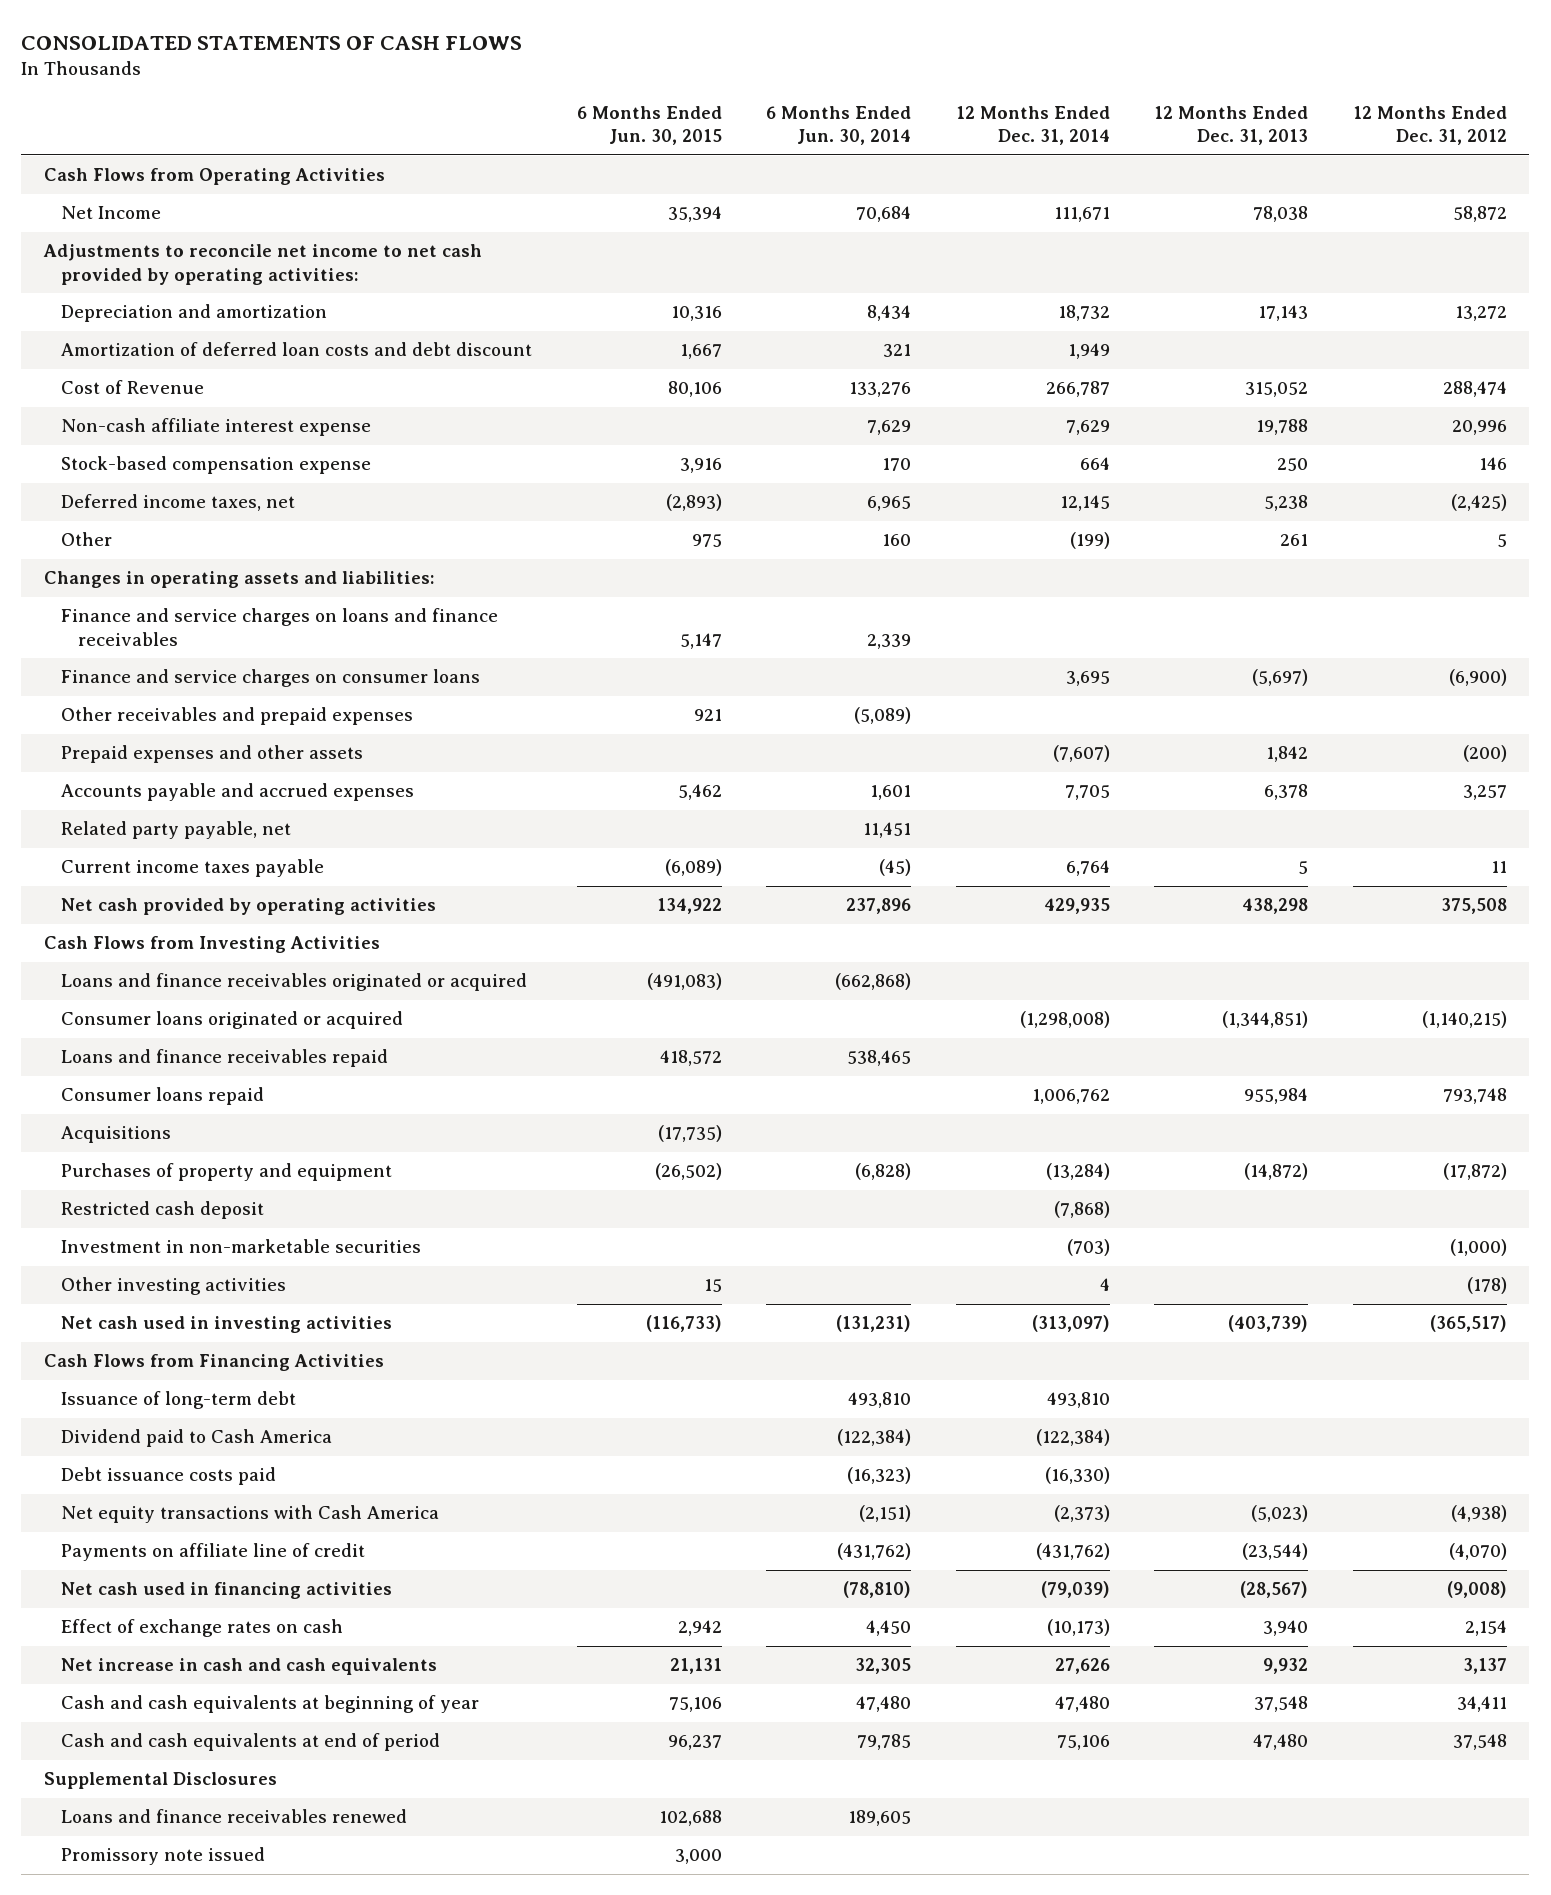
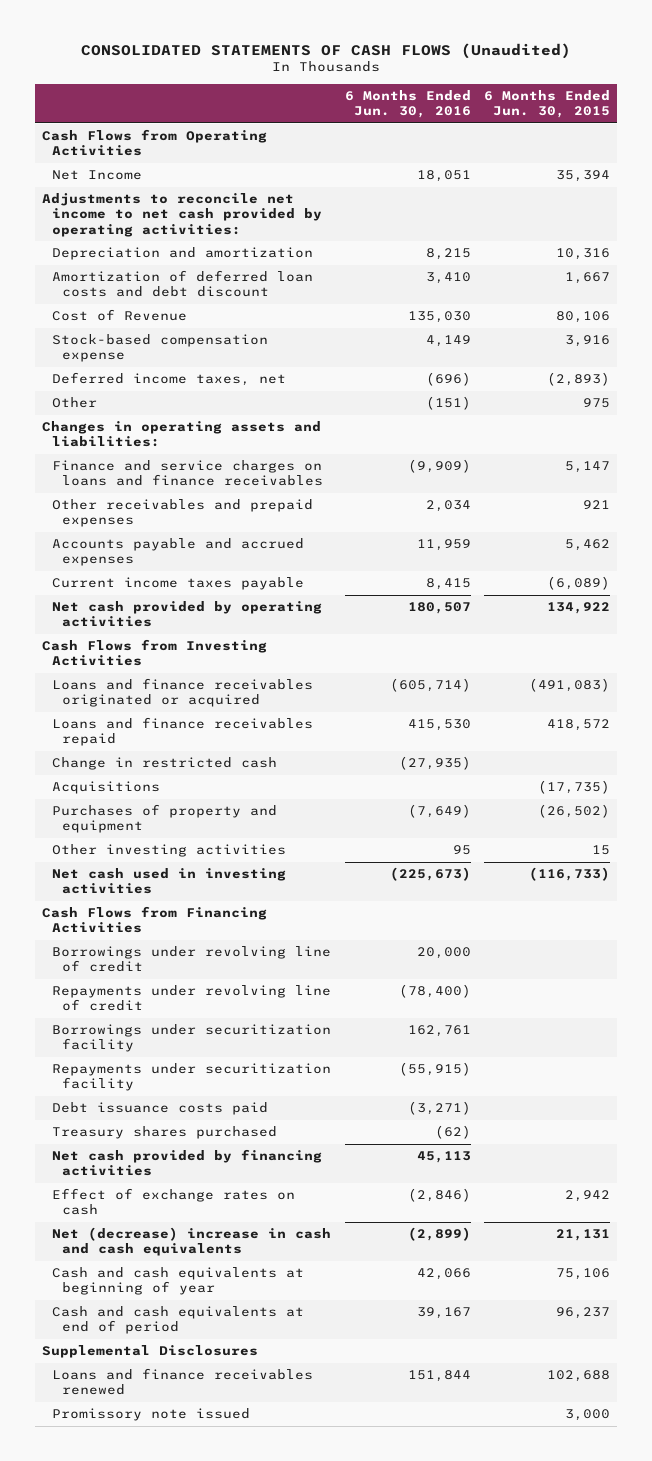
[21,36,523,51] CONSOLIDATED STATEMENTS OF CASH FLOWS -> [81,42,572,59] CONSOLIDATED STATEMENTS OF CASH FLOWS (Unaudited)
[766,105,912,146] 6 Months Ended Jun. 30, 2014 -> none
[955,105,1110,146] 12 Months Ended Dec. 31, 2014 -> none
[1154,105,1309,146] 12 Months Ended Dec. 31, 2013 -> none
[1352,105,1507,146] 12 Months Ended Dec. 31, 2012 -> none
none -> [344,89,471,119] 6 Months Ended Jun. 30, 2016
[60,418,371,437] Non-cash affiliate interest expense -> none
[60,669,480,688] Finance and service charges on consumer loans -> none
[60,745,363,764] Prepaid expenses and other assets -> none
[60,821,291,840] Related party payable, net -> none
[60,1011,403,1030] Consumer loans originated or acquired -> none
[60,1087,264,1106] Consumer loans repaid -> none
none -> [52,757,278,771] Change in restricted cash
[60,1201,264,1220] Restricted cash deposit -> none
[60,1239,421,1254] Investment in non-marketable securities -> none
[60,1391,296,1410] Issuance of long-term debt -> none
[60,1429,332,1448] Dividend paid to Cash America -> none
none -> [52,946,332,973] Borrowings under revolving line of credit
none -> [52,985,332,1012] Repayments under revolving line of credit
none -> [52,1024,332,1053] Borrowings under securitization facility
none -> [52,1063,332,1092] Repayments under securitization facility
[60,1505,439,1524] Net equity transactions with Cash America -> none
[60,1543,365,1562] Payments on affiliate line of credit -> none
none -> [52,1126,278,1140] Treasury shares purchased
[60,1582,392,1600] Net cash used in financing activities -> [52,1149,323,1177] Net cash provided by financing activities
[60,1658,437,1676] Net increase in cash and cash equivalents -> [52,1227,332,1257] Net (decrease) increase in cash and cash equivalents

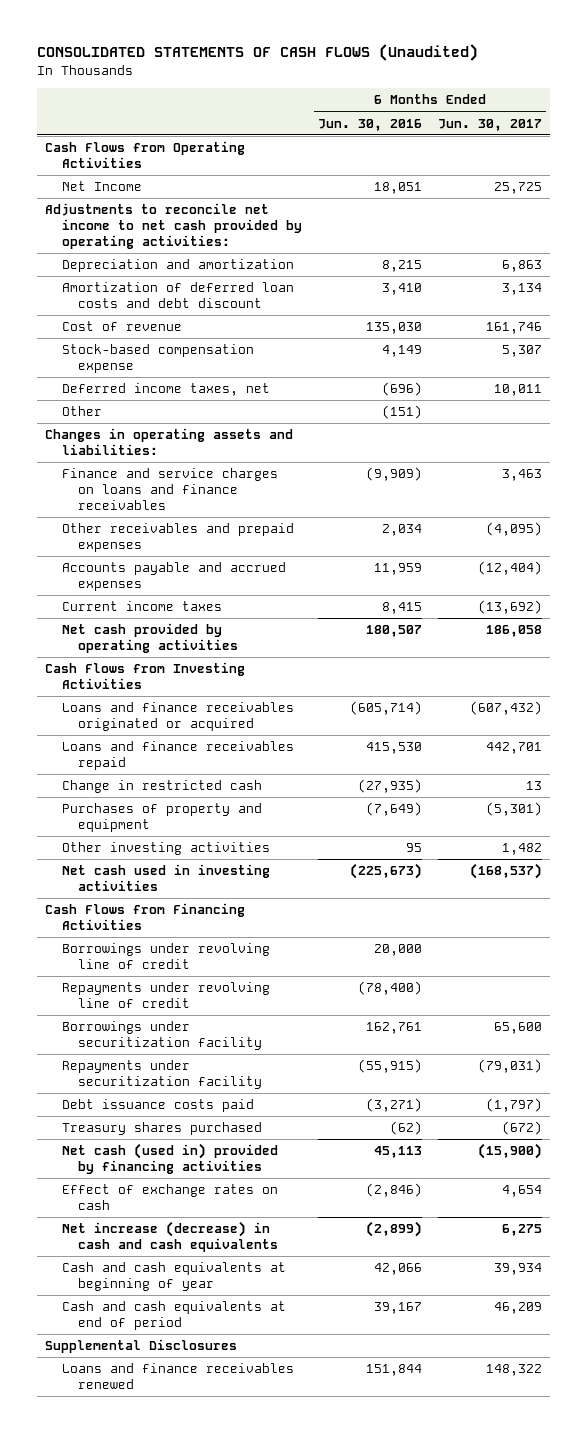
[484,89,611,119] 6 Months Ended Jun. 30, 2015 -> none
none -> [438,118,543,131] Jun. 30, 2017
[52,309,188,322] Cost of Revenue -> [61,321,182,332] Cost of revenue
[52,577,305,591] Current income taxes payable -> [61,601,222,612] Current income taxes
[52,781,161,795] Acquisitions -> none
[52,1149,323,1177] Net cash provided by financing activities -> [61,1143,278,1175] Net cash (used in) provided by financing activities
[52,1227,332,1257] Net (decrease) increase in cash and cash equivalents -> [61,1221,279,1253] Net increase (decrease) in cash and cash equivalents
[52,1408,251,1422] Promissory note issued -> none

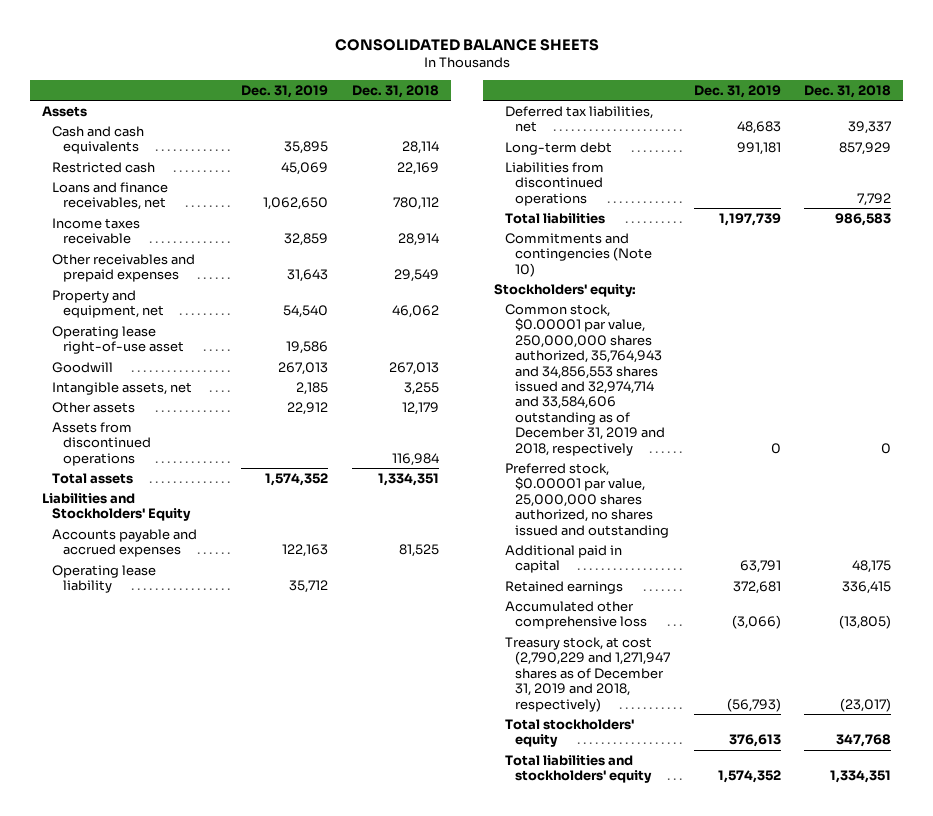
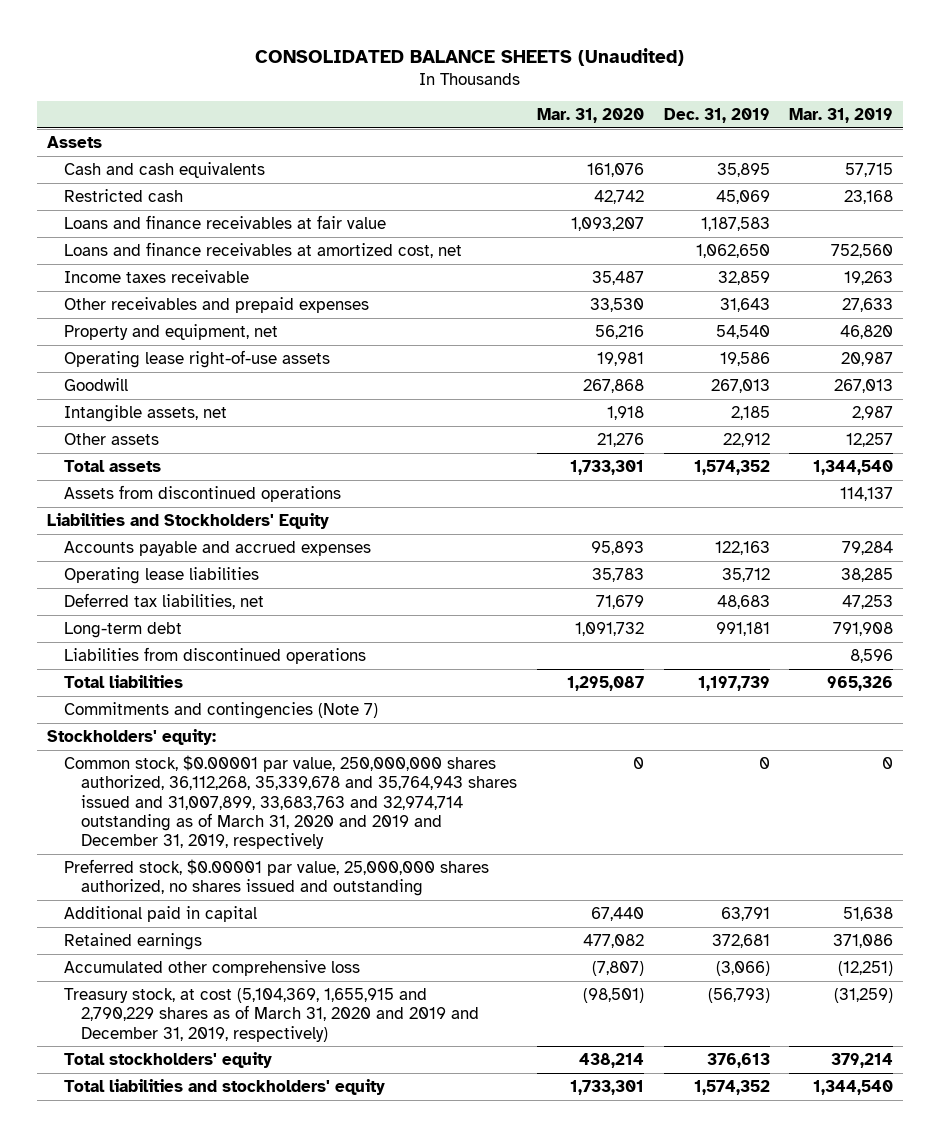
[334,39,599,52] CONSOLIDATED BALANCE SHEETS -> [255,47,685,66] CONSOLIDATED BALANCE SHEETS (Unaudited)
[351,84,439,98] Dec. 31, 2018 -> none
none -> [537,107,645,123] Mar. 31, 2020
none -> [789,107,894,123] Mar. 31, 2019
none -> [64,214,387,229] Loans and finance receivables at fair value
[52,181,169,211] Loans and finance receivables, net -> [64,241,463,258] Loans and finance receivables at amortized cost, net
[52,325,184,355] Operating lease right-of-use asset -> [64,349,331,368] Operating lease right-of-use assets
[52,421,151,466] Assets from discontinued operations -> [64,484,342,502] Assets from discontinued operations
[52,564,157,594] Operating lease liability -> [64,566,260,584] Operating lease liabilities
[504,232,653,277] Commitments and contingencies (Note 10) -> [64,701,379,719] Commitments and contingencies (Note 7)
[504,303,666,456] Common stock, $0.00001 par value, 250,000,000 shares authorized, 35,764,943 and 34,856,553 shares issued and 32,974,714 and 33,584,606 outstanding as of December 31, 2019 and 2018, respectively -> [64,754,518,850] Common stock, $0.00001 par value, 250,000,000 shares authorized, 36,112,268, 35,339,678 and 35,764,943 shares issued and 31,007,899, 33,683,763 and 32,974,714 outstanding as of March 31, 2020 and 2019 and December 31, 2019, respectively
[504,636,671,712] Treasury stock, at cost (2,790,229 and 1,271,947 shares as of December 31, 2019 and 2018, respectively) -> [64,987,480,1042] Treasury stock, at cost (5,104,369, 1,655,915 and 2,790,229 shares as of March 31, 2020 and 2019 and December 31, 2019, respectively)

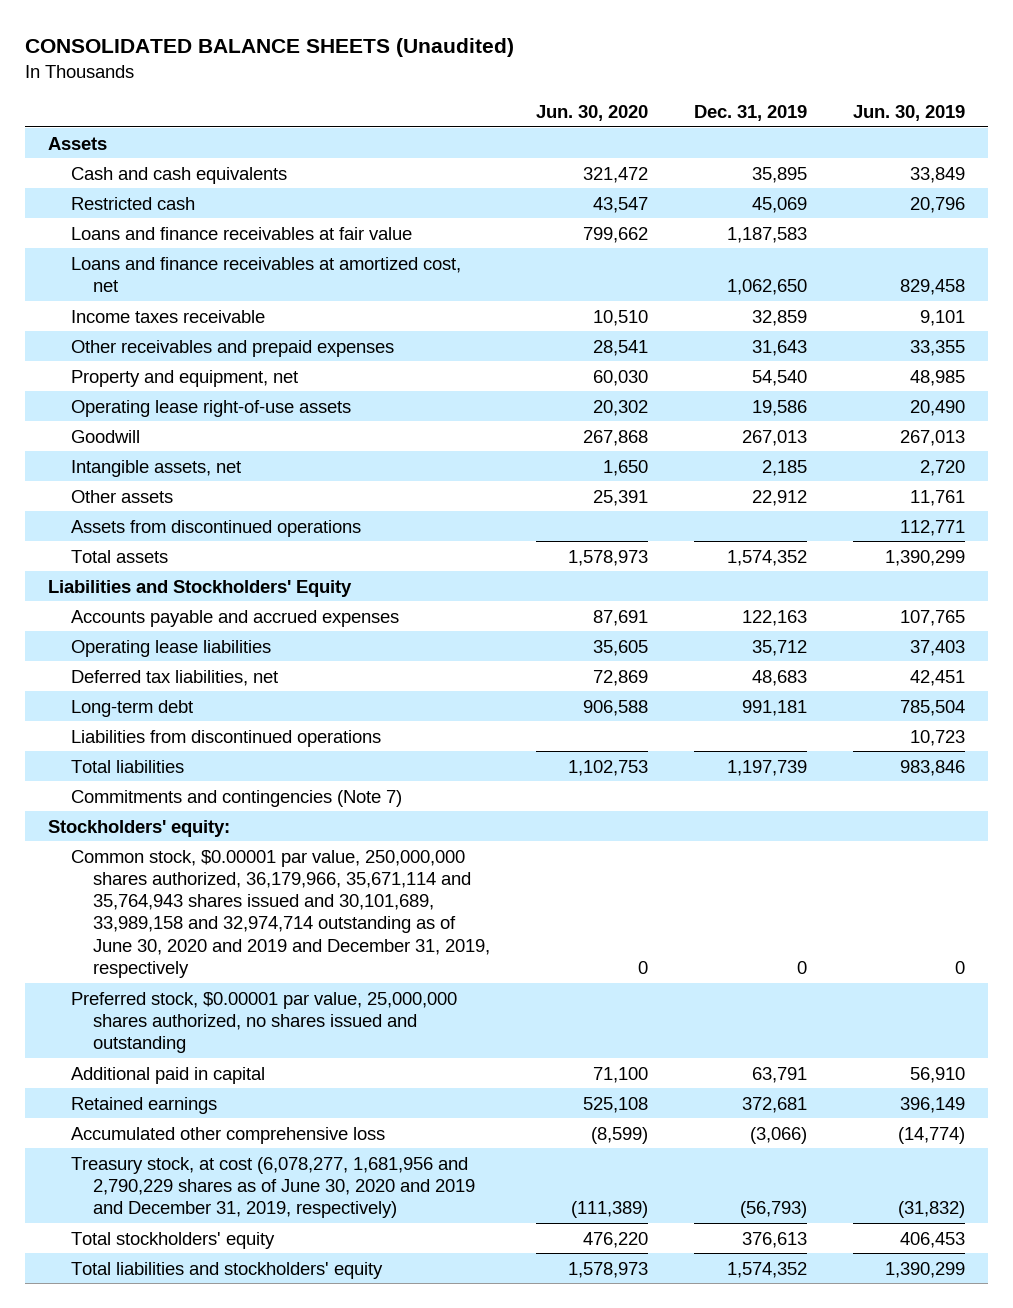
[537,107,645,123] Mar. 31, 2020 -> none
[789,107,894,123] Mar. 31, 2019 -> none
none -> [536,104,649,121] Jun. 30, 2020
none -> [853,104,966,121] Jun. 30, 2019
[64,459,162,472] Total assets -> [70,549,168,563] Total assets
[64,754,518,850] Common stock, $0.00001 par value, 250,000,000 shares authorized, 36,112,268, 35,339,678 and 35,764,943 shares issued and 31,007,899, 33,683,763 and 32,974,714 outstanding as of March 31, 2020 and 2019 and December 31, 2019, respectively -> [70,849,491,979] Common stock, $0.00001 par value, 250,000,000 shares authorized, 36,179,966, 35,671,114 and 35,764,943 shares issued and 30,101,689, 33,989,158 and 32,974,714 outstanding as of June 30, 2020 and 2019 and December 31, 2019, respectively
[64,987,480,1042] Treasury stock, at cost (5,104,369, 1,655,915 and 2,790,229 shares as of March 31, 2020 and 2019 and December 31, 2019, respectively) -> [70,1156,476,1219] Treasury stock, at cost (6,078,277, 1,681,956 and 2,790,229 shares as of June 30, 2020 and 2019 and December 31, 2019, respectively)

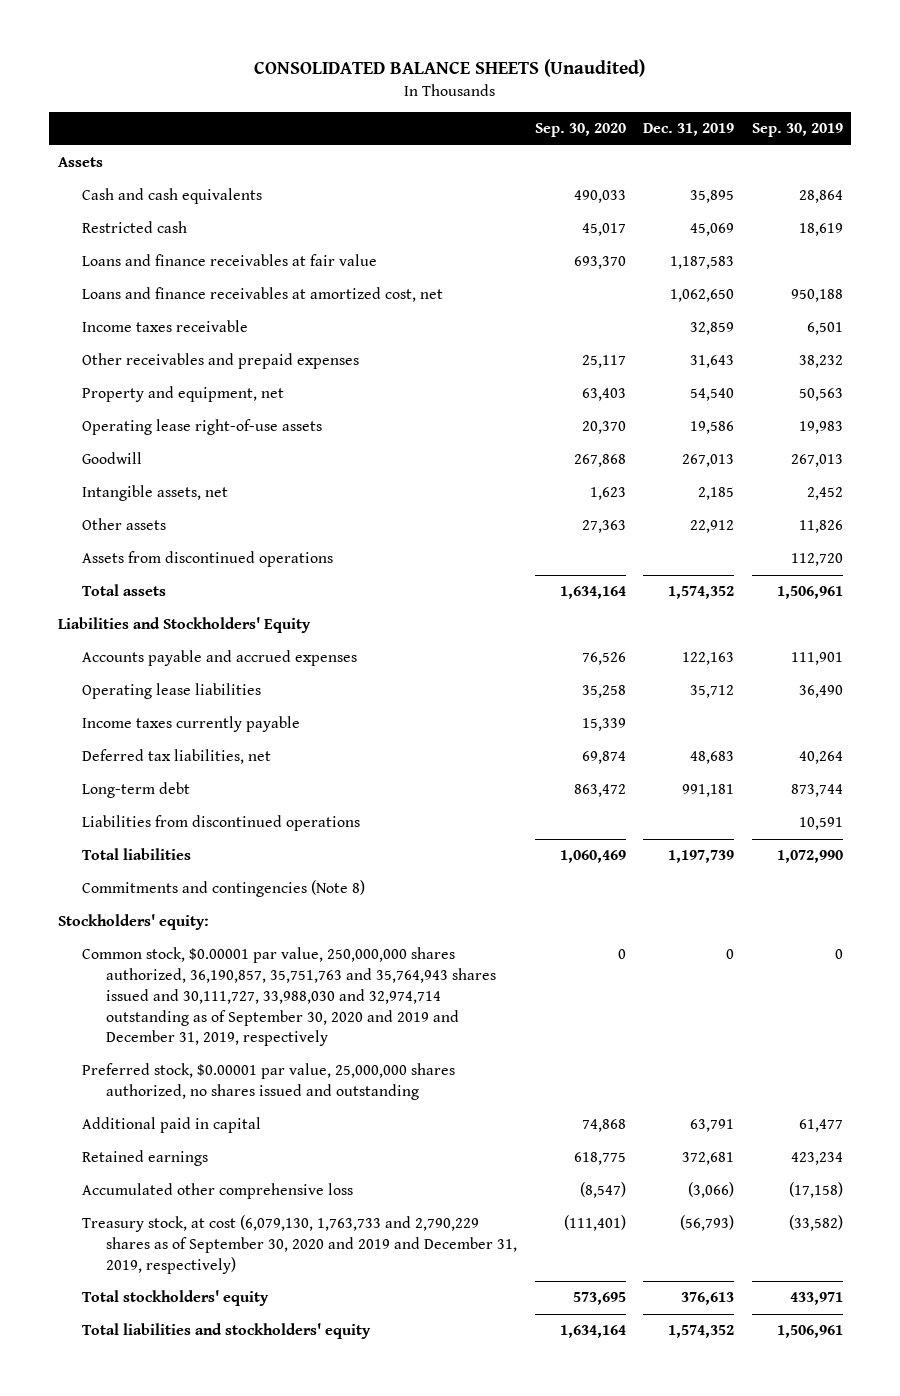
[536,104,649,121] Jun. 30, 2020 -> none
[853,104,966,121] Jun. 30, 2019 -> none
none -> [534,123,626,138] Sep. 30, 2020
none -> [751,123,843,138] Sep. 30, 2019
none -> [82,716,301,733] Income taxes currently payable
[70,789,402,807] Commitments and contingencies (Note 7) -> [82,880,366,898] Commitments and contingencies (Note 8)
[70,849,491,979] Common stock, $0.00001 par value, 250,000,000 shares authorized, 36,179,966, 35,671,114 and 35,764,943 shares issued and 30,101,689, 33,989,158 and 32,974,714 outstanding as of June 30, 2020 and 2019 and December 31, 2019, respectively -> [82,947,497,1047] Common stock, $0.00001 par value, 250,000,000 shares authorized, 36,190,857, 35,751,763 and 35,764,943 shares issued and 30,111,727, 33,988,030 and 32,974,714 outstanding as of September 30, 2020 and 2019 and December 31, 2019, respectively
[70,1156,476,1219] Treasury stock, at cost (6,078,277, 1,681,956 and 2,790,229 shares as of June 30, 2020 and 2019 and December 31, 2019, respectively) -> [82,1215,518,1274] Treasury stock, at cost (6,079,130, 1,763,733 and 2,790,229 shares as of September 30, 2020 and 2019 and December 31, 2019, respectively)

